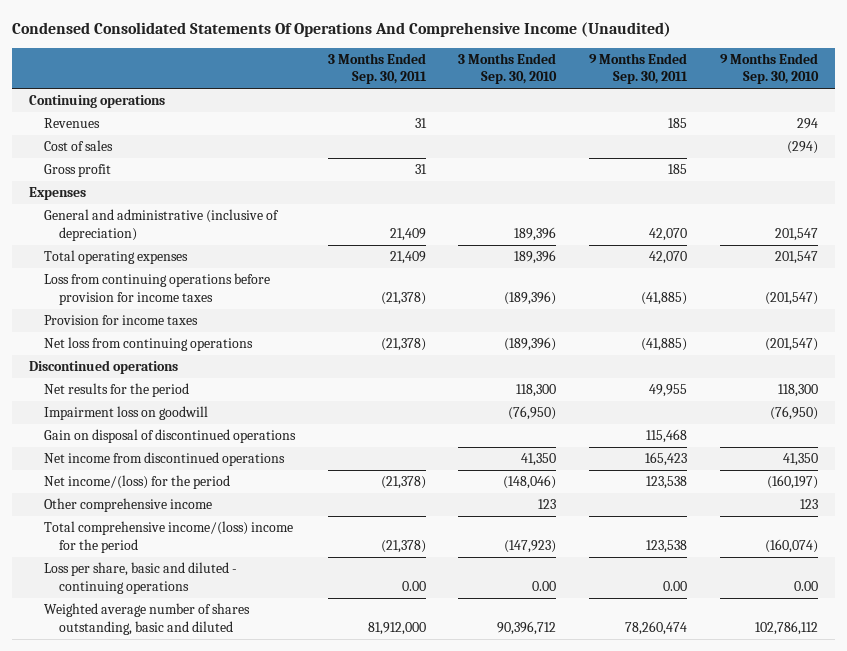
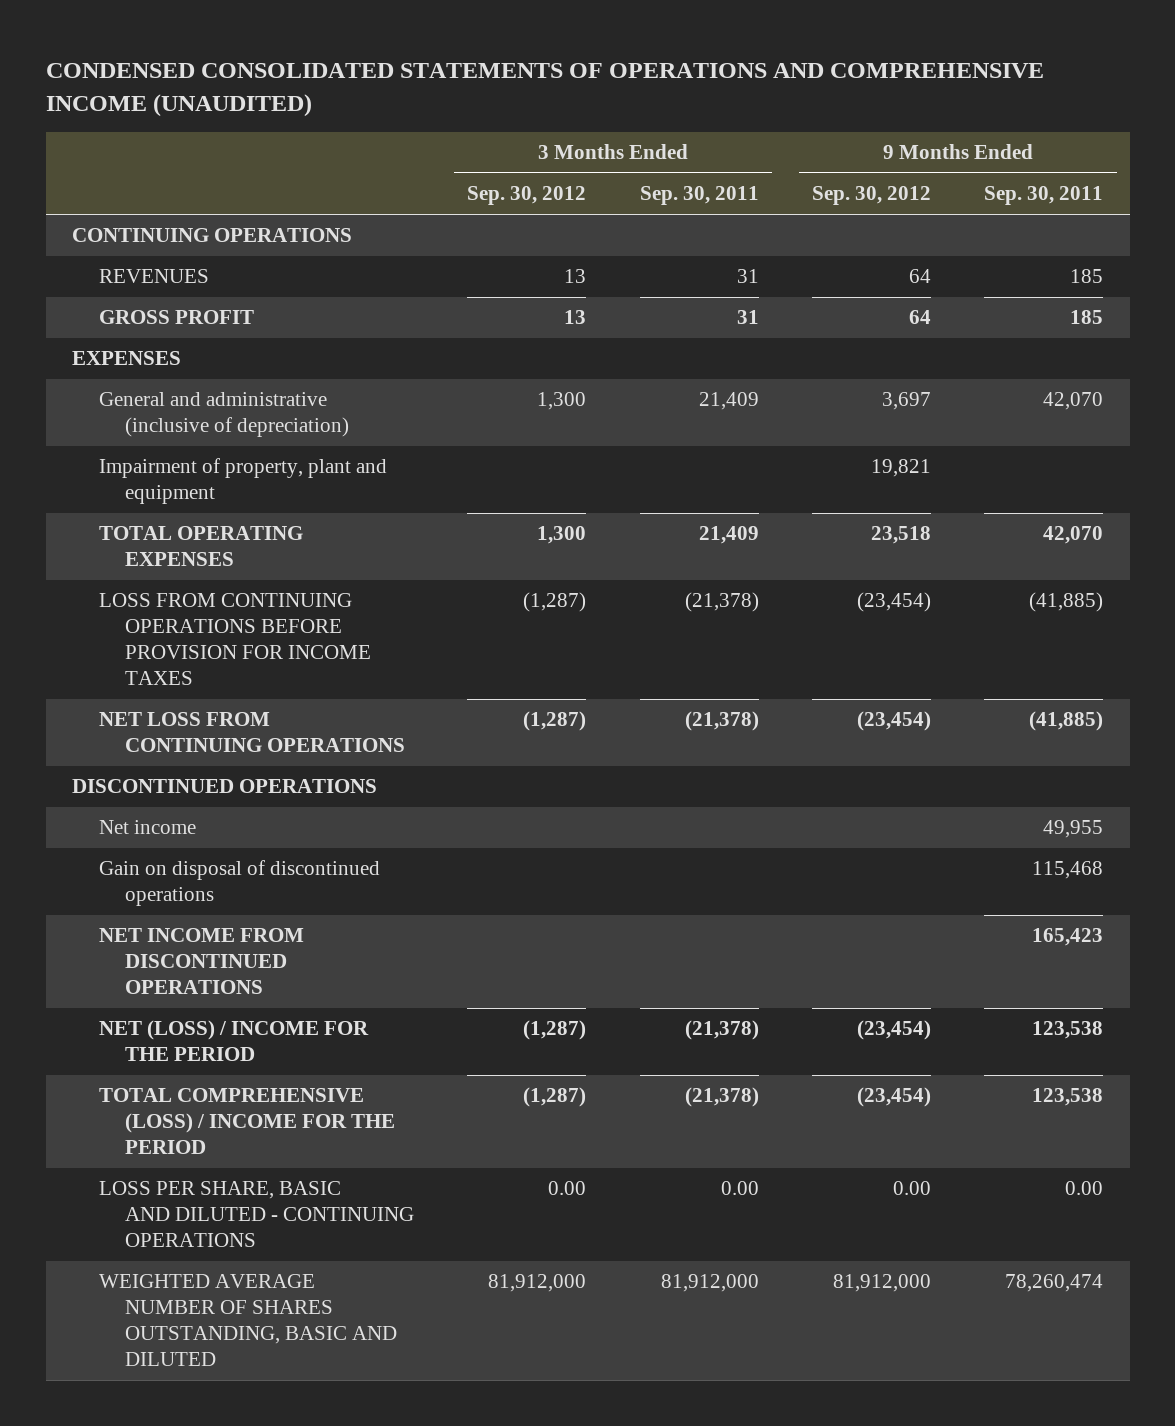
[12,21,672,37] Condensed Consolidated Statements Of Operations And Comprehensive Income (Unaudited) -> [45,63,1044,117] CONDENSED CONSOLIDATED STATEMENTS OF OPERATIONS AND COMPREHENSIVE INCOME (UNAUDITED)
[458,52,558,85] 3 Months Ended Sep. 30, 2010 -> none
[720,52,820,85] 9 Months Ended Sep. 30, 2010 -> none
none -> [467,186,587,206] Sep. 30, 2012
none -> [811,186,931,206] Sep. 30, 2012
[43,140,113,152] Cost of sales -> none
[28,95,165,109] Continuing operations -> [72,228,353,243] CONTINUING OPERATIONS
[43,118,100,129] Revenues -> [98,269,209,284] REVENUES
[43,164,111,178] Gross profit -> [98,310,254,325] GROSS PROFIT
[28,187,86,201] Expenses -> [72,351,182,366] EXPENSES
[43,315,198,326] Provision for income taxes -> none
[43,406,208,421] Impairment loss on goodwill -> none
none -> [98,458,387,505] Impairment of property, plant and equipment
[43,250,188,265] Total operating expenses -> [98,526,303,567] TOTAL OPERATING EXPENSES
[43,273,270,305] Loss from continuing operations before provision for income taxes -> [98,593,372,686] LOSS FROM CONTINUING OPERATIONS BEFORE PROVISION FOR INCOME TAXES
[43,337,253,352] Net loss from continuing operations -> [98,712,406,753] NET LOSS FROM CONTINUING OPERATIONS
[28,360,178,375] Discontinued operations -> [72,779,378,794] DISCONTINUED OPERATIONS
[43,383,189,398] Net results for the period -> [98,820,196,835] Net income
[43,498,212,513] Other comprehensive income -> none
[43,452,285,467] Net income from discontinued operations -> [98,928,304,995] NET INCOME FROM DISCONTINUED OPERATIONS
[43,475,230,490] Net income/(loss) for the period -> [98,1020,369,1062] NET (LOSS) / INCOME FOR THE PERIOD
[43,521,293,553] Total comprehensive income/(loss) income for the period -> [98,1088,396,1155] TOTAL COMPREHENSIVE (LOSS) / INCOME FOR THE PERIOD
[43,562,237,594] Loss per share, basic and diluted - continuing operations -> [98,1181,415,1248] LOSS PER SHARE, BASIC AND DILUTED - CONTINUING OPERATIONS
[43,603,250,635] Weighted average number of shares outstanding, basic and diluted -> [98,1274,398,1367] WEIGHTED AVERAGE NUMBER OF SHARES OUTSTANDING, BASIC AND DILUTED

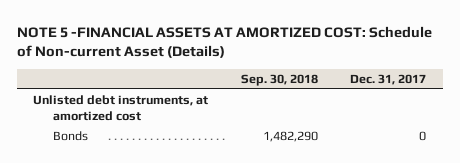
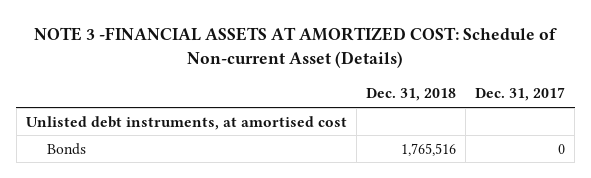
[16,25,432,59] NOTE 5 -FINANCIAL ASSETS AT AMORTIZED COST: Schedule of Non-current Asset (Details) -> [34,27,558,69] NOTE 3 -FINANCIAL ASSETS AT AMORTIZED COST: Schedule of Non-current Asset (Details)
[240,73,318,86] Sep. 30, 2018 -> none
none -> [365,88,456,102] Dec. 31, 2018
[33,95,209,122] Unlisted debt instruments, at amortized cost -> [25,115,347,130] Unlisted debt instruments, at amortised cost

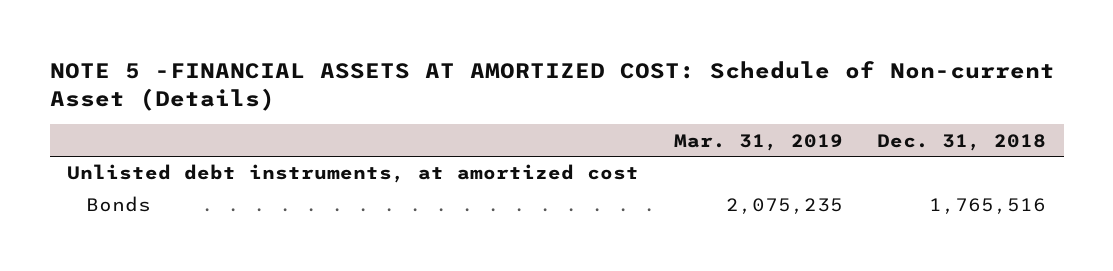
[34,27,558,69] NOTE 3 -FINANCIAL ASSETS AT AMORTIZED COST: Schedule of Non-current Asset (Details) -> [49,60,1055,112] NOTE 5 -FINANCIAL ASSETS AT AMORTIZED COST: Schedule of Non-current Asset (Details)
[475,87,566,102] Dec. 31, 2017 -> none
none -> [673,133,843,151] Mar. 31, 2019
[25,115,347,130] Unlisted debt instruments, at amortised cost -> [66,164,639,184] Unlisted debt instruments, at amortized cost

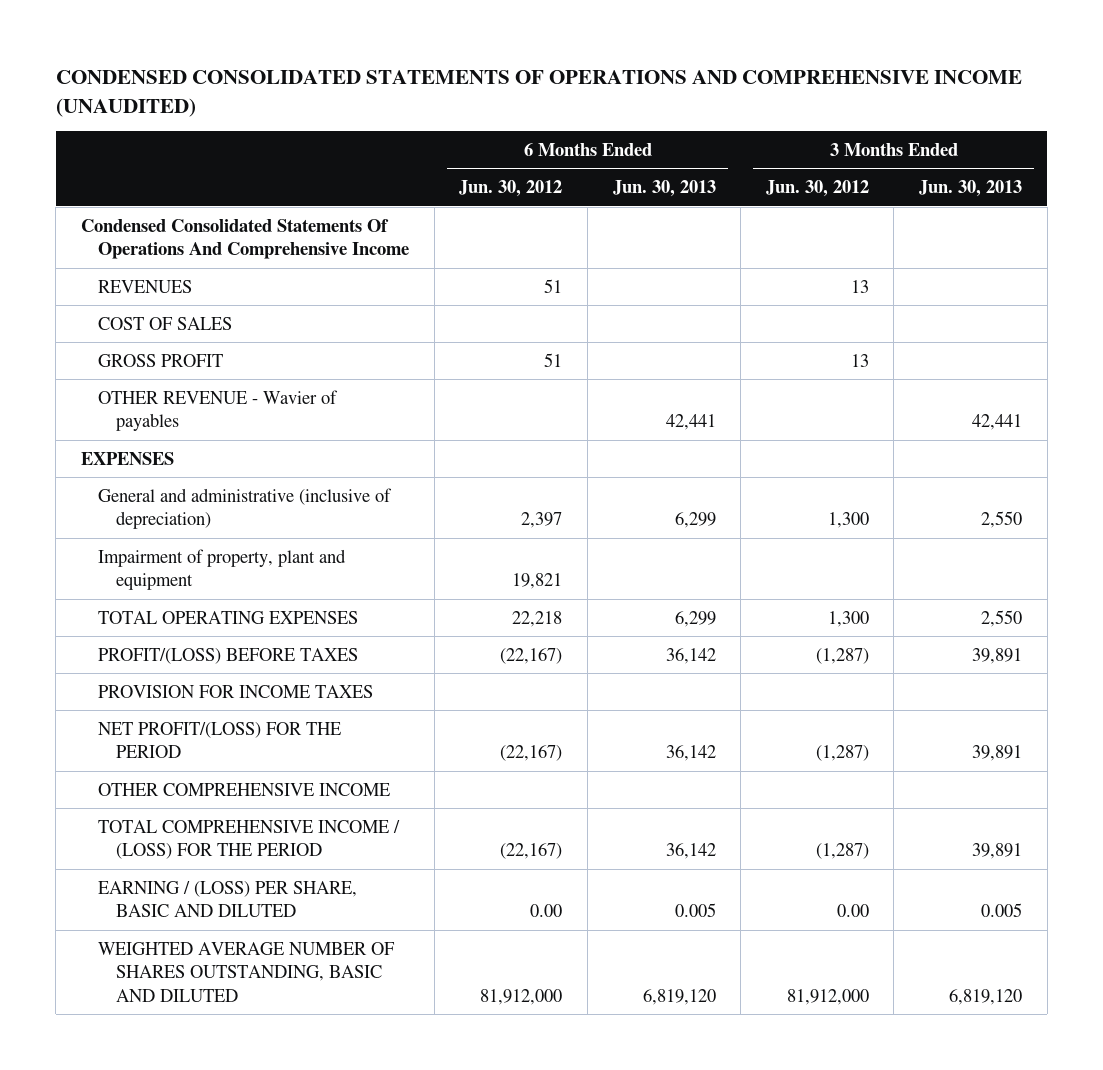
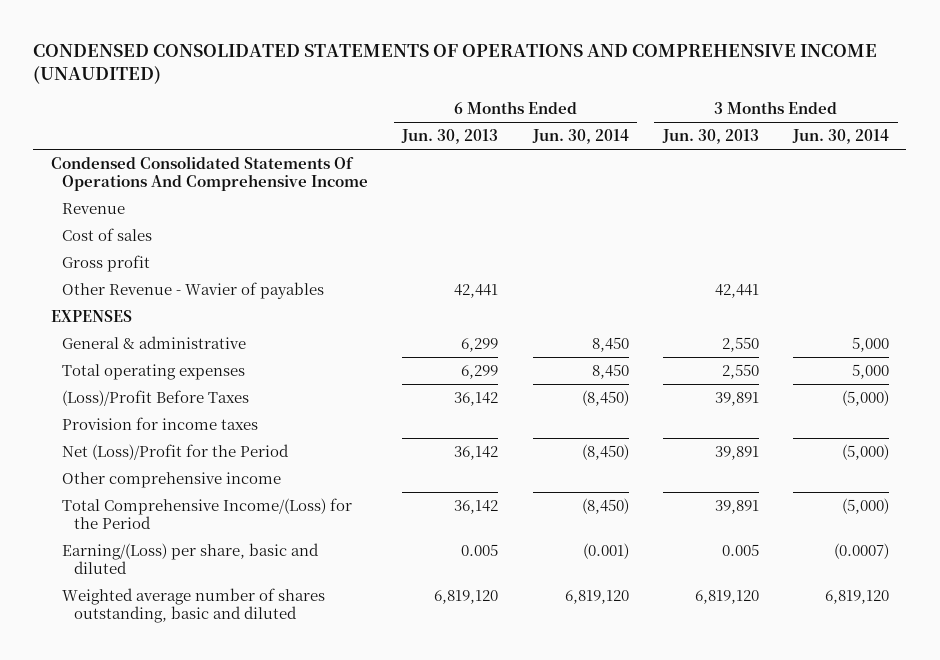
[459,180,563,198] Jun. 30, 2012 -> none
[765,180,869,198] Jun. 30, 2012 -> none
none -> [531,129,629,145] Jun. 30, 2014
none -> [792,129,890,145] Jun. 30, 2014
[98,279,193,293] REVENUES -> [62,202,126,214] Revenue
[98,316,233,330] COST OF SALES -> [62,227,153,241] Cost of sales
[98,353,224,367] GROSS PROFIT -> [62,254,151,272] Gross profit
[98,389,339,432] OTHER REVENUE - Wavier of payables -> [62,281,325,299] Other Revenue - Wavier of payables
[98,548,347,591] Impairment of property, plant and equipment -> none
[98,487,393,530] General and administrative (inclusive of depreciation) -> [62,335,247,349] General & administrative
[98,610,359,624] TOTAL OPERATING EXPENSES -> [62,363,246,380] Total operating expenses
[98,647,359,664] PROFIT/(LOSS) BEFORE TAXES -> [62,389,250,406] (Loss)/Profit Before Taxes
[98,684,374,698] PROVISION FOR INCOME TAXES -> [62,416,259,430] Provision for income taxes
[98,721,343,759] NET PROFIT/(LOSS) FOR THE PERIOD -> [62,443,290,460] Net (Loss)/Profit for the Period
[98,782,392,796] OTHER COMPREHENSIVE INCOME -> [62,471,282,488] Other comprehensive income
[98,819,401,860] TOTAL COMPREHENSIVE INCOME / (LOSS) FOR THE PERIOD -> [62,497,353,530] Total Comprehensive Income/(Loss) for the Period
[98,880,358,918] EARNING / (LOSS) PER SHARE, BASIC AND DILUTED -> [62,542,320,575] Earning/(Loss) per share, basic and diluted
[98,941,396,1002] WEIGHTED AVERAGE NUMBER OF SHARES OUTSTANDING, BASIC AND DILUTED -> [62,587,326,624] Weighted average number of shares outstanding, basic and diluted

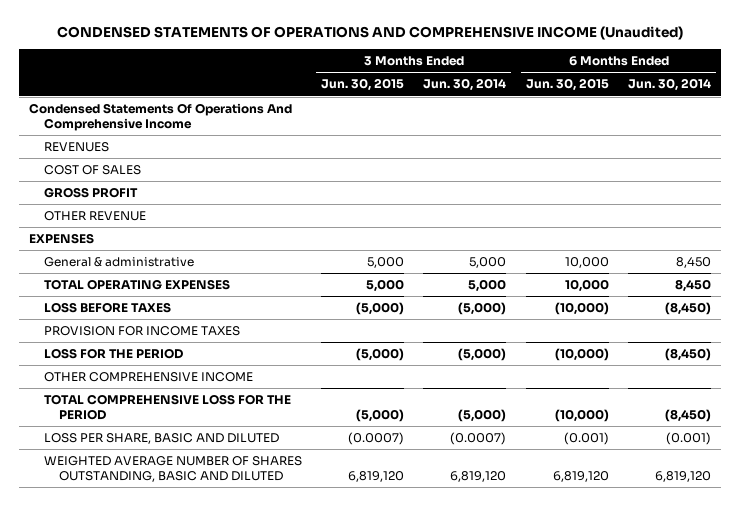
[33,43,878,85] CONDENSED CONSOLIDATED STATEMENTS OF OPERATIONS AND COMPREHENSIVE INCOME (UNAUDITED) -> [56,26,683,41] CONDENSED STATEMENTS OF OPERATIONS AND COMPREHENSIVE INCOME (Unaudited)
[401,129,499,145] Jun. 30, 2013 -> none
[661,129,759,145] Jun. 30, 2013 -> none
none -> [321,78,405,92] Jun. 30, 2015
none -> [525,78,609,92] Jun. 30, 2015
[62,281,325,299] Other Revenue - Wavier of payables -> none
[50,155,369,192] Condensed Consolidated Statements Of Operations And Comprehensive Income -> [28,102,292,131] Condensed Statements Of Operations And Comprehensive Income
[62,202,126,214] Revenue -> [43,141,109,152] REVENUES
[62,227,153,241] Cost of sales -> [43,164,141,175] COST OF SALES
[62,254,151,272] Gross profit -> [43,186,138,198] GROSS PROFIT
none -> [43,210,146,221] OTHER REVENUE
[62,363,246,380] Total operating expenses -> [43,278,230,290] TOTAL OPERATING EXPENSES
[62,389,250,406] (Loss)/Profit Before Taxes -> [43,301,171,313] LOSS BEFORE TAXES
[62,416,259,430] Provision for income taxes -> [43,325,240,336] PROVISION FOR INCOME TAXES
[62,443,290,460] Net (Loss)/Profit for the Period -> [43,347,183,359] LOSS FOR THE PERIOD
[62,471,282,488] Other comprehensive income -> [43,371,253,382] OTHER COMPREHENSIVE INCOME
[62,497,353,530] Total Comprehensive Income/(Loss) for the Period -> [43,393,291,420] TOTAL COMPREHENSIVE LOSS FOR THE PERIOD
[62,542,320,575] Earning/(Loss) per share, basic and diluted -> [43,432,279,444] LOSS PER SHARE, BASIC AND DILUTED
[62,587,326,624] Weighted average number of shares outstanding, basic and diluted -> [43,455,302,482] WEIGHTED AVERAGE NUMBER OF SHARES OUTSTANDING, BASIC AND DILUTED

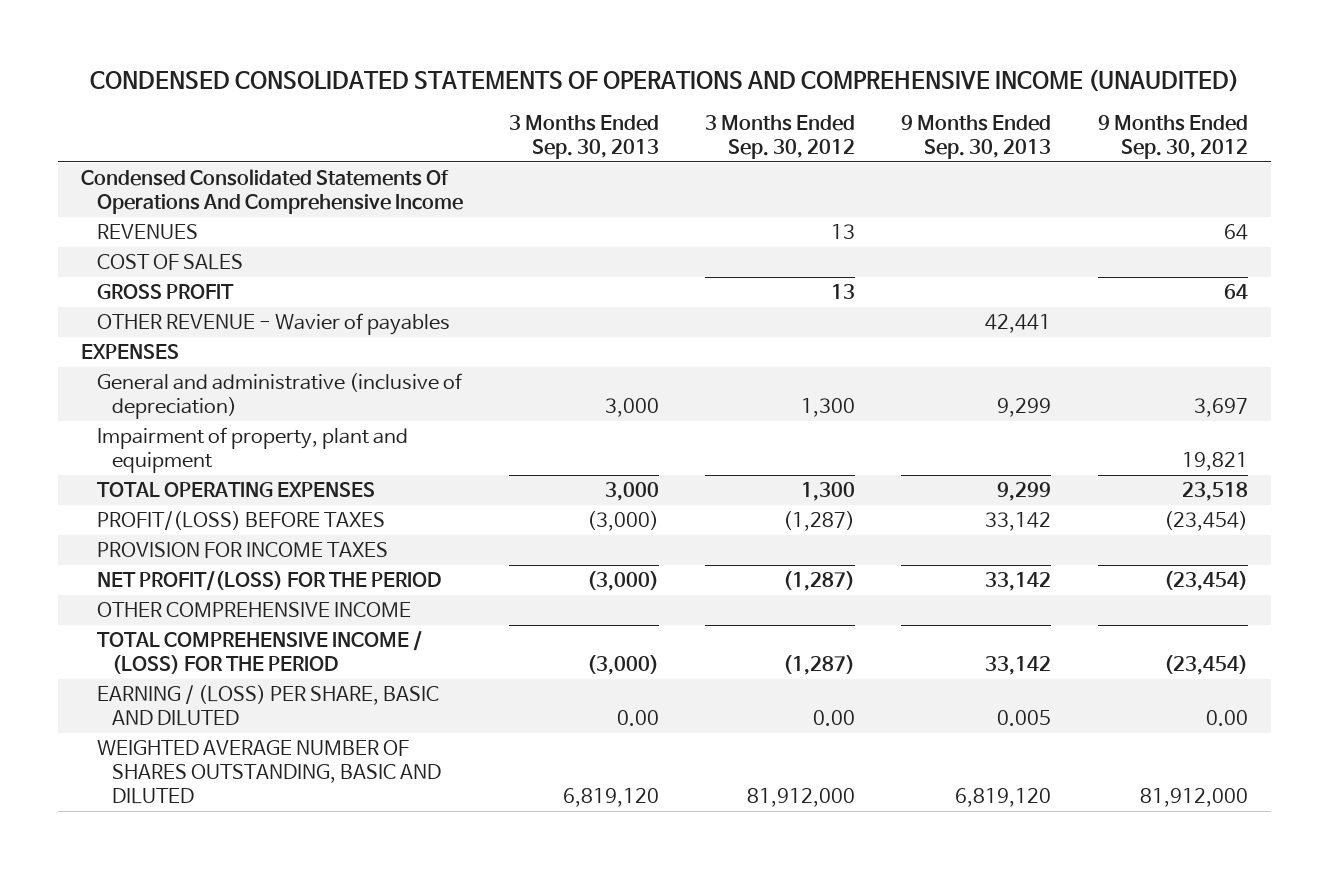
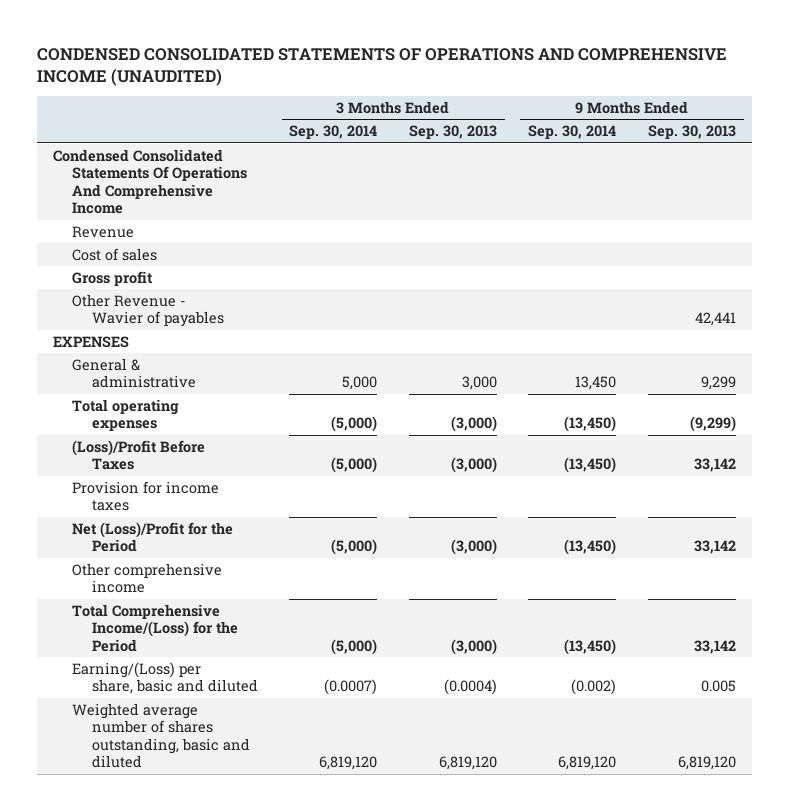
[705,114,856,159] 3 Months Ended Sep. 30, 2012 -> none
[1097,114,1248,159] 9 Months Ended Sep. 30, 2012 -> none
none -> [289,125,378,140] Sep. 30, 2014
none -> [528,125,617,140] Sep. 30, 2014
[96,224,198,240] REVENUES -> [72,225,135,238] Revenue
[96,254,243,271] COST OF SALES -> [72,247,158,261] Cost of sales
[96,284,234,301] GROSS PROFIT -> [72,270,154,286] Gross profit
[96,313,450,336] OTHER REVENUE - Wavier of payables -> [72,293,224,328] Other Revenue - Wavier of payables
[96,427,408,474] Impairment of property, plant and equipment -> none
[96,373,462,420] General and administrative (inclusive of depreciation) -> [72,357,196,389] General & administrative
[96,482,375,499] TOTAL OPERATING EXPENSES -> [72,398,180,432] Total operating expenses
[604,482,659,502] 3,000 -> [450,416,497,433] (3,000)
[997,482,1052,502] 9,299 -> [689,416,736,433] (9,299)
[96,511,385,531] PROFIT/(LOSS) BEFORE TAXES -> [72,439,206,471] (Loss)/Profit Before Taxes
[96,542,388,559] PROVISION FOR INCOME TAXES -> [72,480,220,512] Provision for income taxes
[96,571,441,592] NET PROFIT/(LOSS) FOR THE PERIOD -> [72,521,234,553] Net (Loss)/Profit for the Period
[96,602,411,618] OTHER COMPREHENSIVE INCOME -> [72,562,223,594] Other comprehensive income
[96,631,422,675] TOTAL COMPREHENSIVE INCOME / (LOSS) FOR THE PERIOD -> [72,603,238,652] Total Comprehensive Income/(Loss) for the Period
[96,685,439,727] EARNING / (LOSS) PER SHARE, BASIC AND DILUTED -> [72,661,258,695] Earning/(Loss) per share, basic and diluted
[616,710,659,727] 0.00 -> [443,679,497,696] (0.0004)
[96,740,442,805] WEIGHTED AVERAGE NUMBER OF SHARES OUTSTANDING, BASIC AND DILUTED -> [72,702,250,769] Weighted average number of shares outstanding, basic and diluted

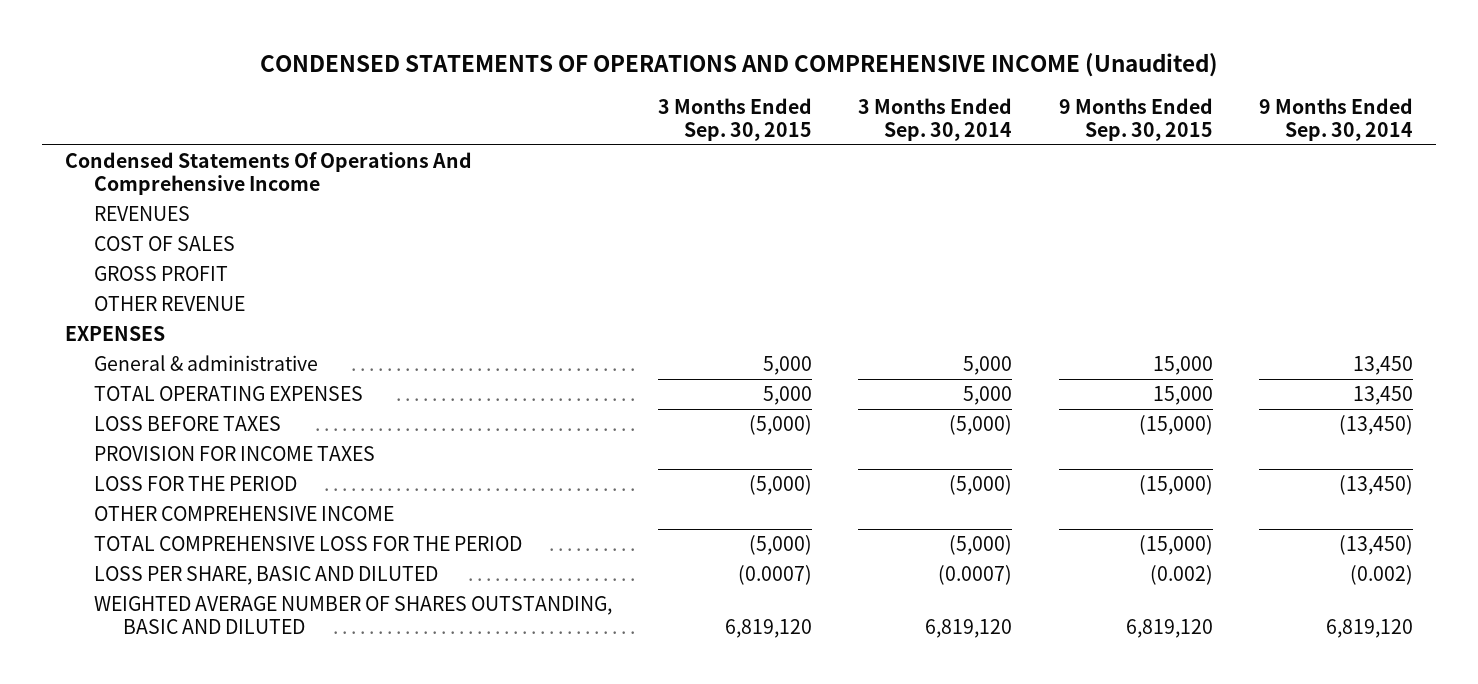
[37,47,728,86] CONDENSED CONSOLIDATED STATEMENTS OF OPERATIONS AND COMPREHENSIVE INCOME (UNAUDITED) -> [260,53,1219,78] CONDENSED STATEMENTS OF OPERATIONS AND COMPREHENSIVE INCOME (Unaudited)
[408,125,497,140] Sep. 30, 2013 -> none
[647,125,736,140] Sep. 30, 2013 -> none
none -> [658,97,813,141] 3 Months Ended Sep. 30, 2015
none -> [1058,97,1213,141] 9 Months Ended Sep. 30, 2015
[72,293,224,328] Other Revenue - Wavier of payables -> none
[52,148,248,215] Condensed Consolidated Statements Of Operations And Comprehensive Income -> [65,152,473,195] Condensed Statements Of Operations And Comprehensive Income
[72,225,135,238] Revenue -> [94,206,191,222] REVENUES
[72,247,158,261] Cost of sales -> [94,236,236,252] COST OF SALES
[72,270,154,286] Gross profit -> [94,266,229,282] GROSS PROFIT
none -> [94,296,246,312] OTHER REVENUE
[72,398,180,432] Total operating expenses -> [94,386,364,402] TOTAL OPERATING EXPENSES
[331,416,378,433] (5,000) -> [963,386,1013,406] 5,000
[564,416,617,433] (13,450) -> [1352,386,1413,406] 13,450
[72,439,206,471] (Loss)/Profit Before Taxes -> [94,416,282,432] LOSS BEFORE TAXES
[72,480,220,512] Provision for income taxes -> [94,446,376,462] PROVISION FOR INCOME TAXES
[72,521,234,553] Net (Loss)/Profit for the Period -> [94,476,298,492] LOSS FOR THE PERIOD
[72,562,223,594] Other comprehensive income -> [94,506,395,522] OTHER COMPREHENSIVE INCOME
[72,603,238,652] Total Comprehensive Income/(Loss) for the Period -> [94,536,523,552] TOTAL COMPREHENSIVE LOSS FOR THE PERIOD
[72,661,258,695] Earning/(Loss) per share, basic and diluted -> [94,566,439,586] LOSS PER SHARE, BASIC AND DILUTED
[72,702,250,769] Weighted average number of shares outstanding, basic and diluted -> [94,596,613,634] WEIGHTED AVERAGE NUMBER OF SHARES OUTSTANDING, BASIC AND DILUTED

